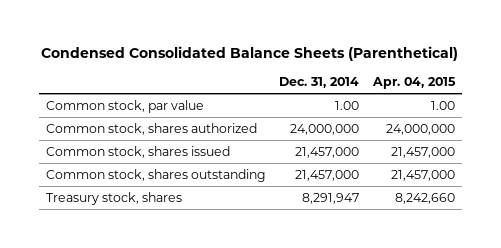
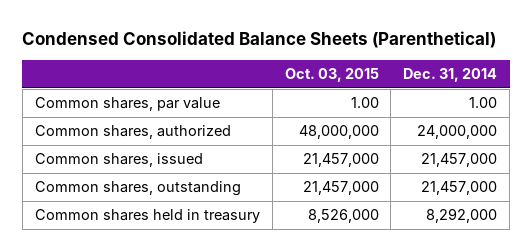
[372,77,457,90] Apr. 04, 2015 -> none
none -> [284,68,379,83] Oct. 03, 2015
[45,99,204,113] Common stock, par value -> [34,97,220,112] Common shares, par value
[45,122,257,135] Common stock, shares authorized -> [34,125,231,140] Common shares, authorized
[45,145,230,158] Common stock, shares issued -> [34,153,203,168] Common shares, issued
[45,168,266,182] Common stock, shares outstanding -> [34,181,241,197] Common shares, outstanding
[45,191,182,205] Treasury stock, shares -> [34,209,260,224] Common shares held in treasury
[302,192,360,204] 8,291,947 -> [426,208,498,224] 8,292,000

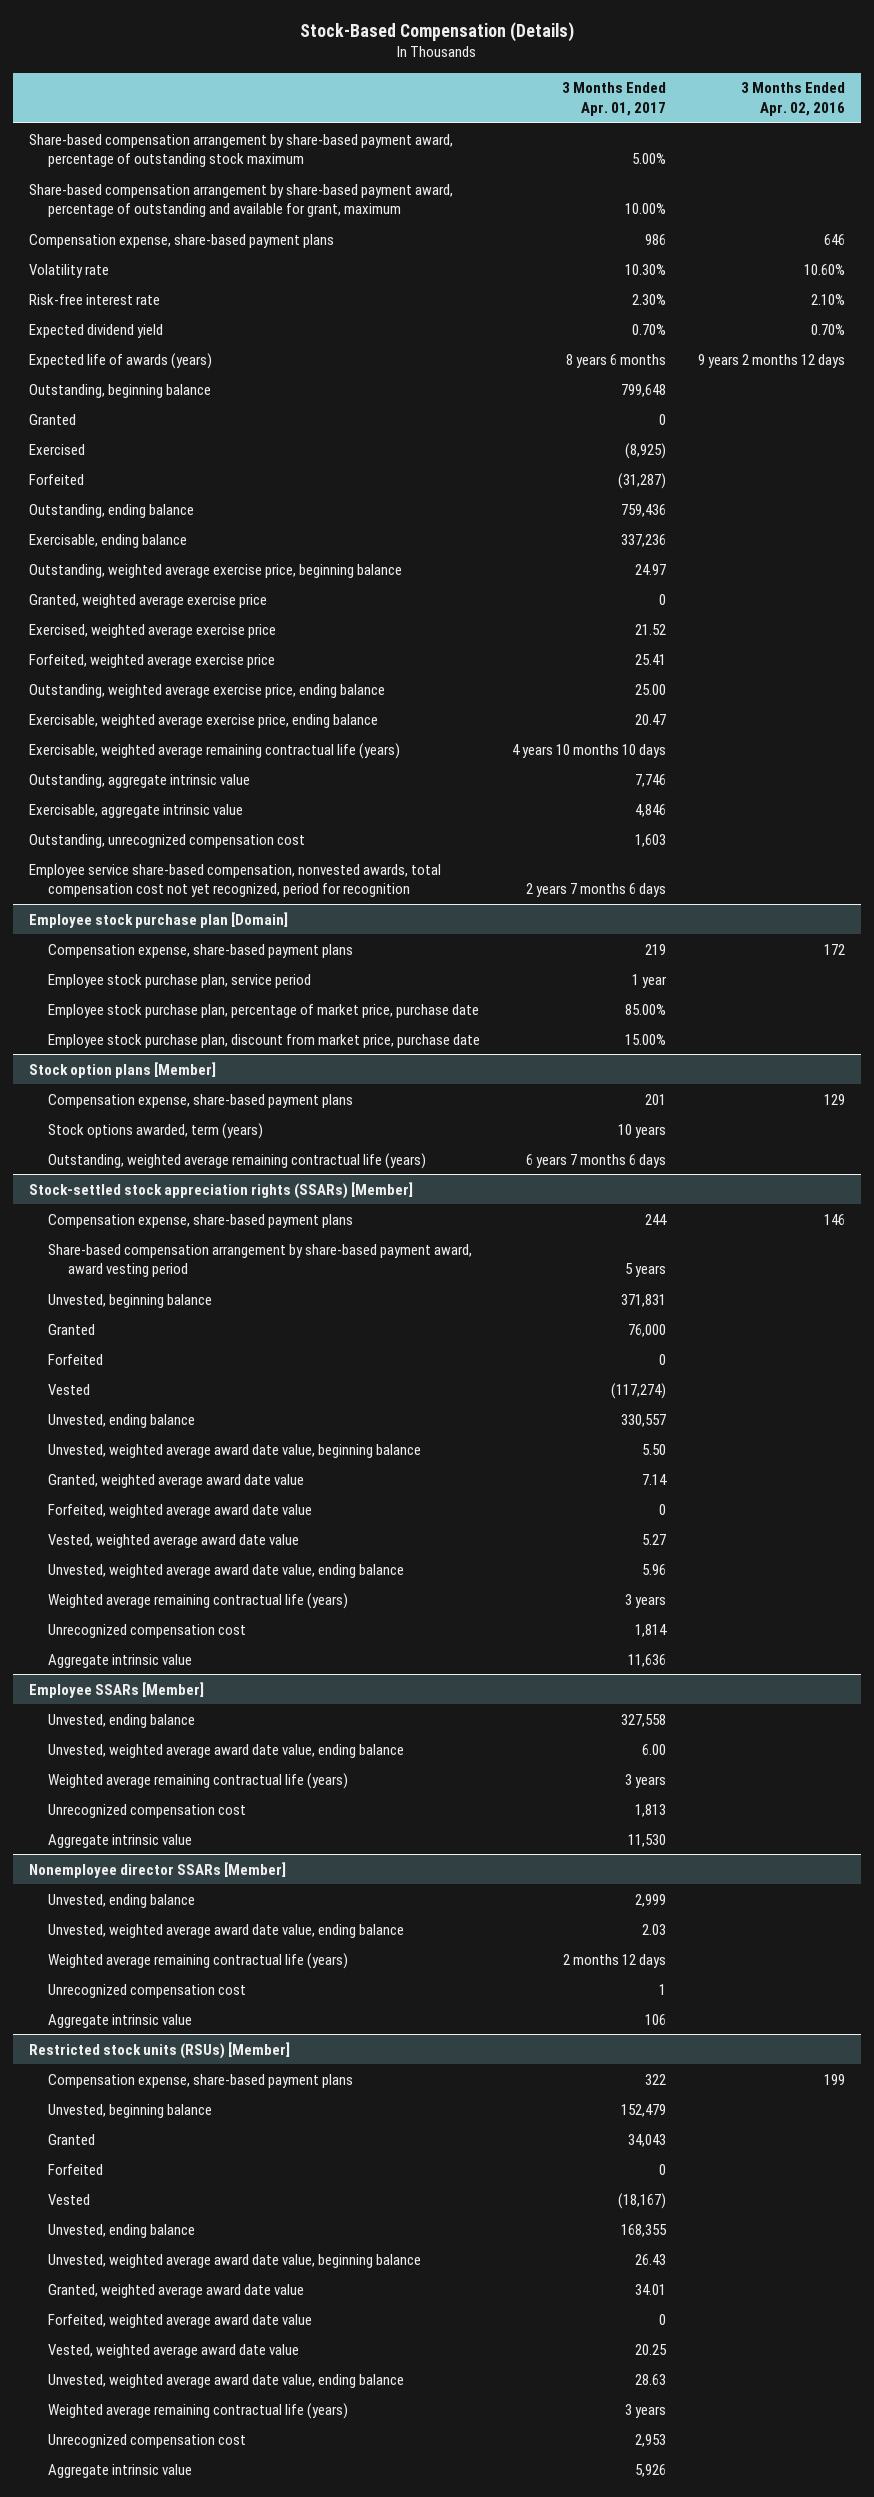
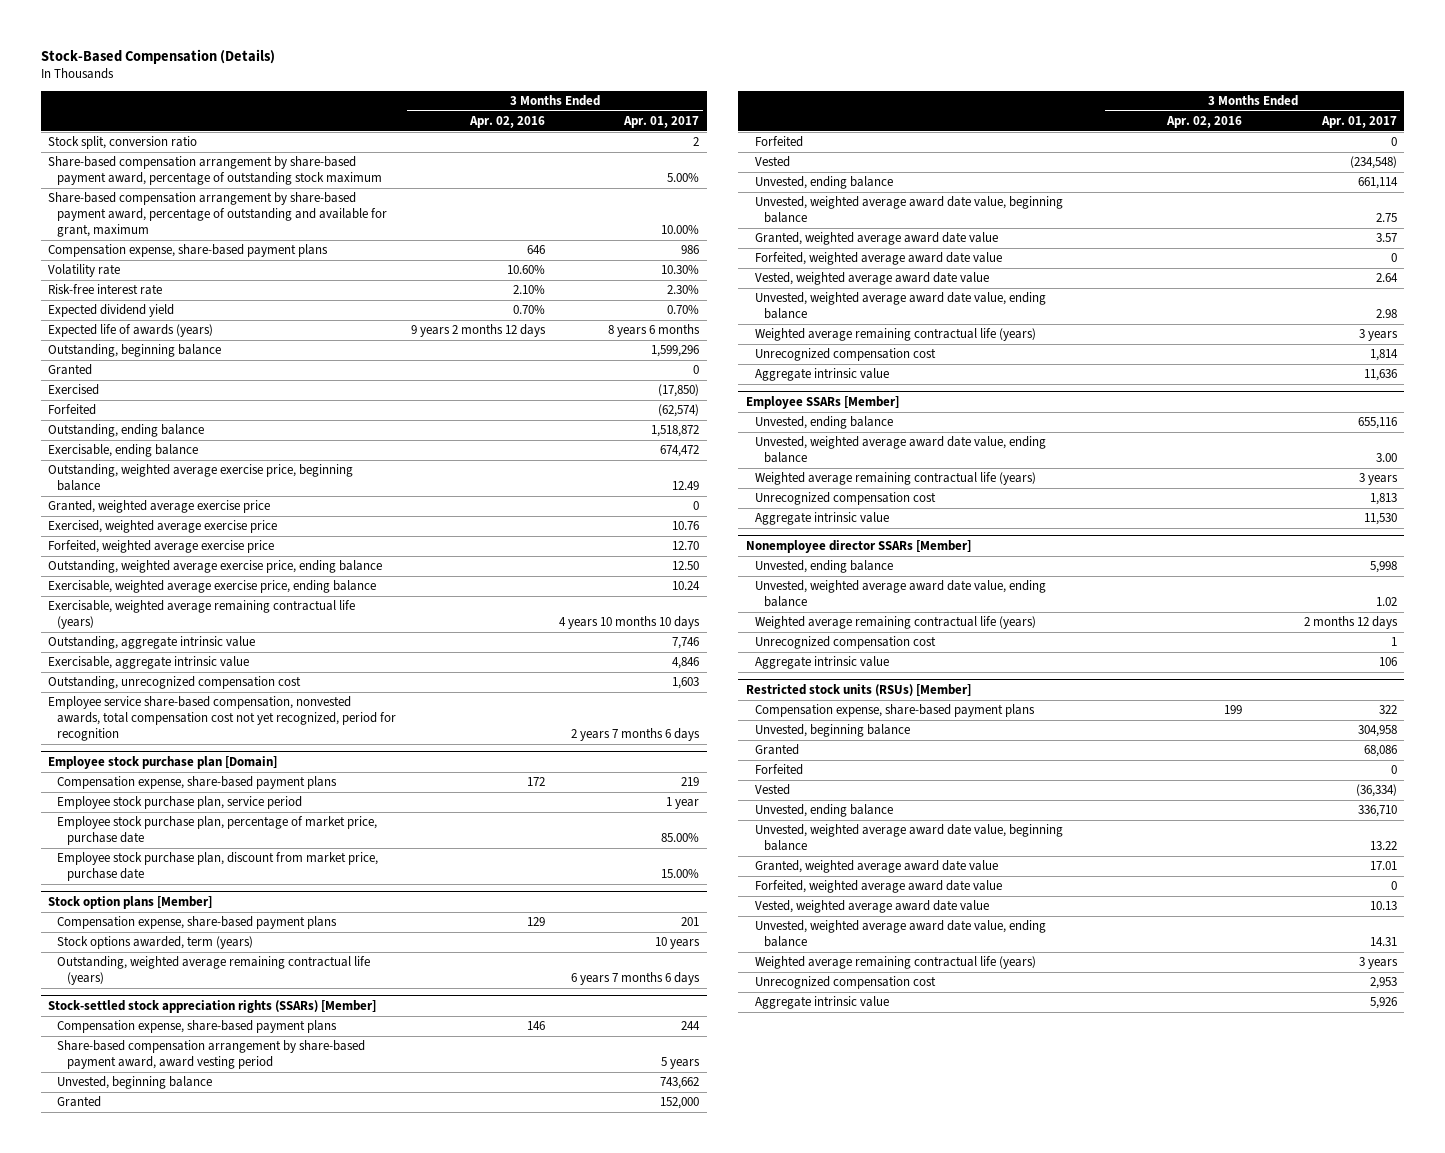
none -> [48,136,198,150] Stock split, conversion ratio
[621,383,667,397] 799,648 -> [651,345,700,358] 1,599,296
[625,442,667,459] (8,925) -> [658,384,700,398] (17,850)
[618,472,667,489] (31,287) -> [658,404,700,418] (62,574)
[621,503,667,517] 759,436 -> [651,425,700,438] 1,518,872
[621,533,667,547] 337,236 -> [660,445,700,458] 674,472
[635,563,667,575] 24.97 -> [672,481,700,491] 12.49
[635,623,667,635] 21.52 -> [672,521,700,531] 10.76
[635,653,667,665] 25.41 -> [672,541,700,551] 12.70
[635,683,667,695] 25.00 -> [672,561,700,571] 12.50
[635,713,667,725] 20.47 -> [672,581,701,591] 10.24
[621,1293,667,1307] 371,831 -> [660,1077,700,1090] 743,662
[628,1323,667,1337] 76,000 -> [660,1097,700,1110] 152,000
[611,1382,667,1399] (117,274) -> [1349,156,1397,170] (234,548)
[621,1413,667,1427] 330,557 -> [1357,177,1398,190] 661,114
[642,1443,667,1455] 5.50 -> [1375,213,1397,223] 2.75
[642,1473,668,1485] 7.14 -> [1375,233,1397,243] 3.57
[642,1533,667,1545] 5.27 -> [1375,273,1398,283] 2.64
[642,1563,667,1575] 5.96 -> [1375,309,1397,319] 2.98
[621,1713,667,1727] 327,558 -> [1357,417,1397,430] 655,116
[642,1743,667,1755] 6.00 -> [1375,453,1397,463] 3.00
[635,1893,667,1907] 2,999 -> [1369,561,1397,574] 5,998
[642,1923,667,1935] 2.03 -> [1375,597,1397,607] 1.02
[621,2103,667,2117] 152,479 -> [1357,725,1397,738] 304,958
[628,2133,667,2147] 34,043 -> [1363,745,1397,758] 68,086
[618,2192,667,2209] (18,167) -> [1355,784,1397,798] (36,334)
[621,2223,668,2237] 168,355 -> [1357,805,1397,818] 336,710
[635,2253,667,2265] 26.43 -> [1369,841,1397,851] 13.22
[635,2283,667,2295] 34.01 -> [1369,861,1397,871] 17.01
[635,2343,668,2355] 20.25 -> [1369,901,1397,911] 10.13
[635,2373,667,2385] 28.63 -> [1369,937,1397,947] 14.31

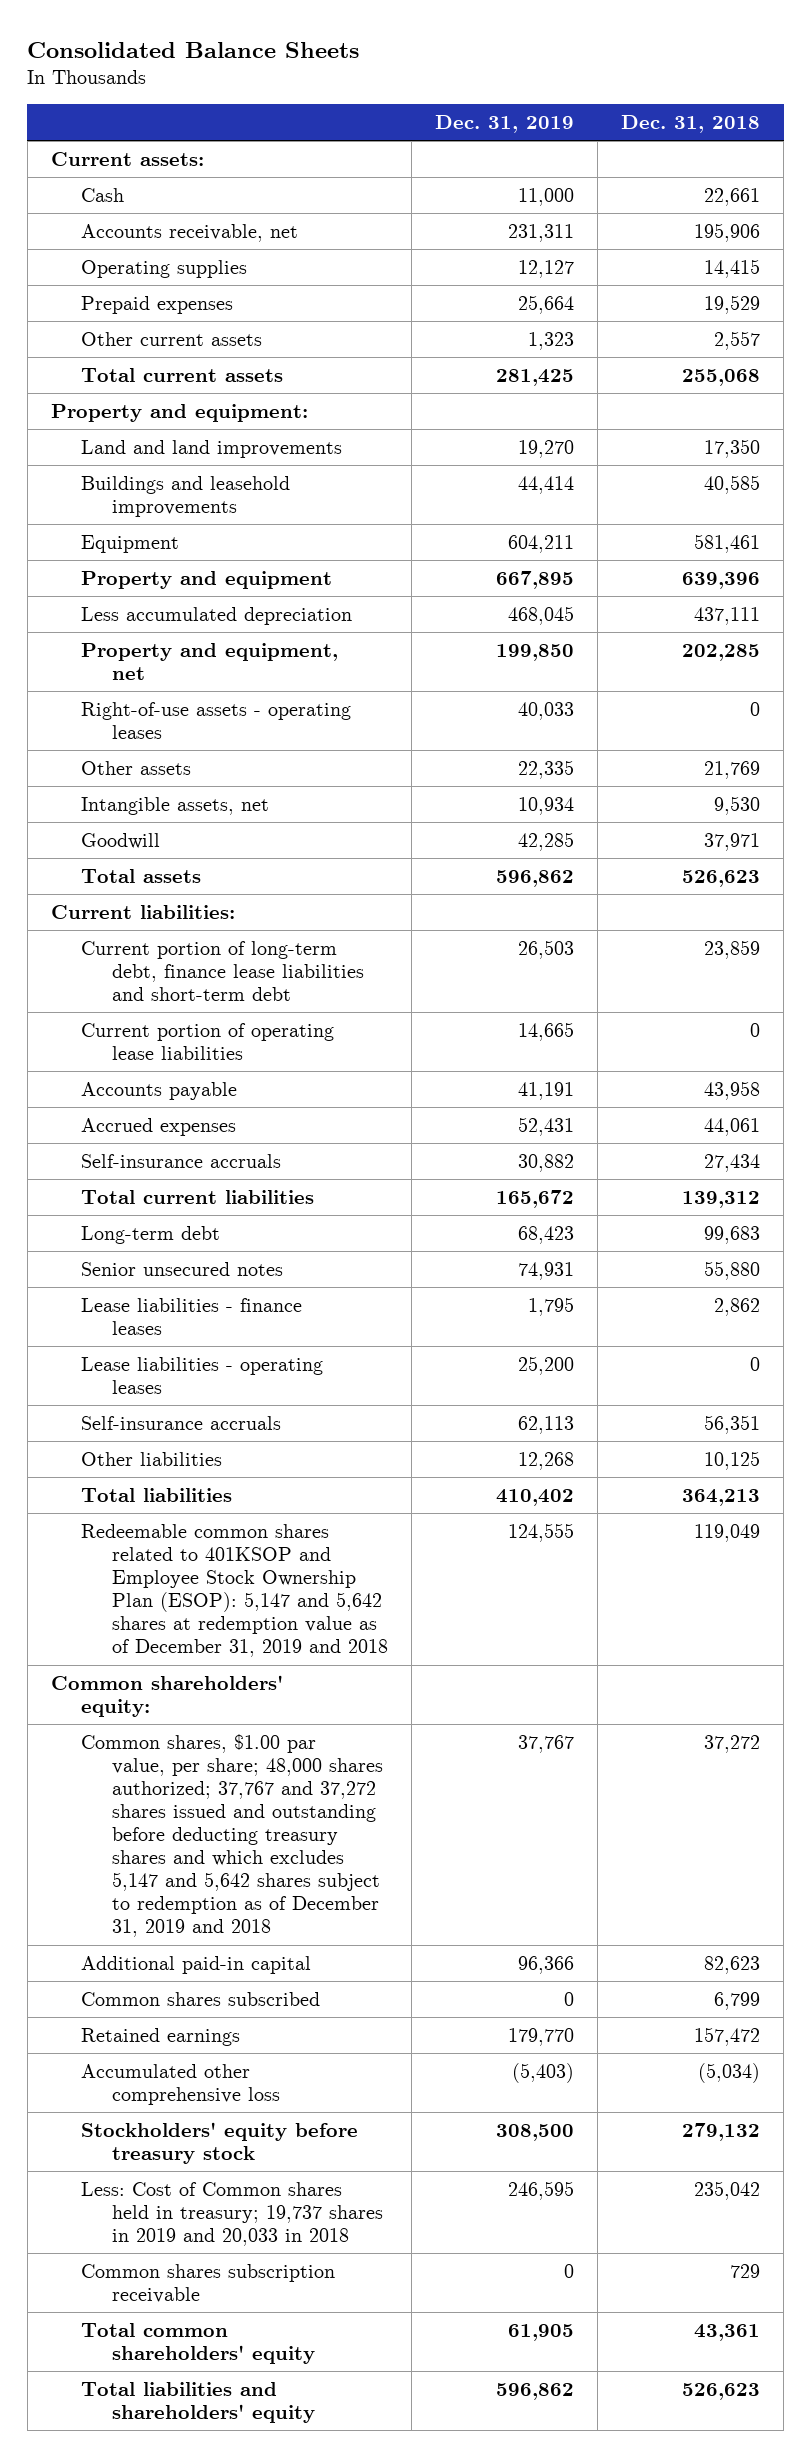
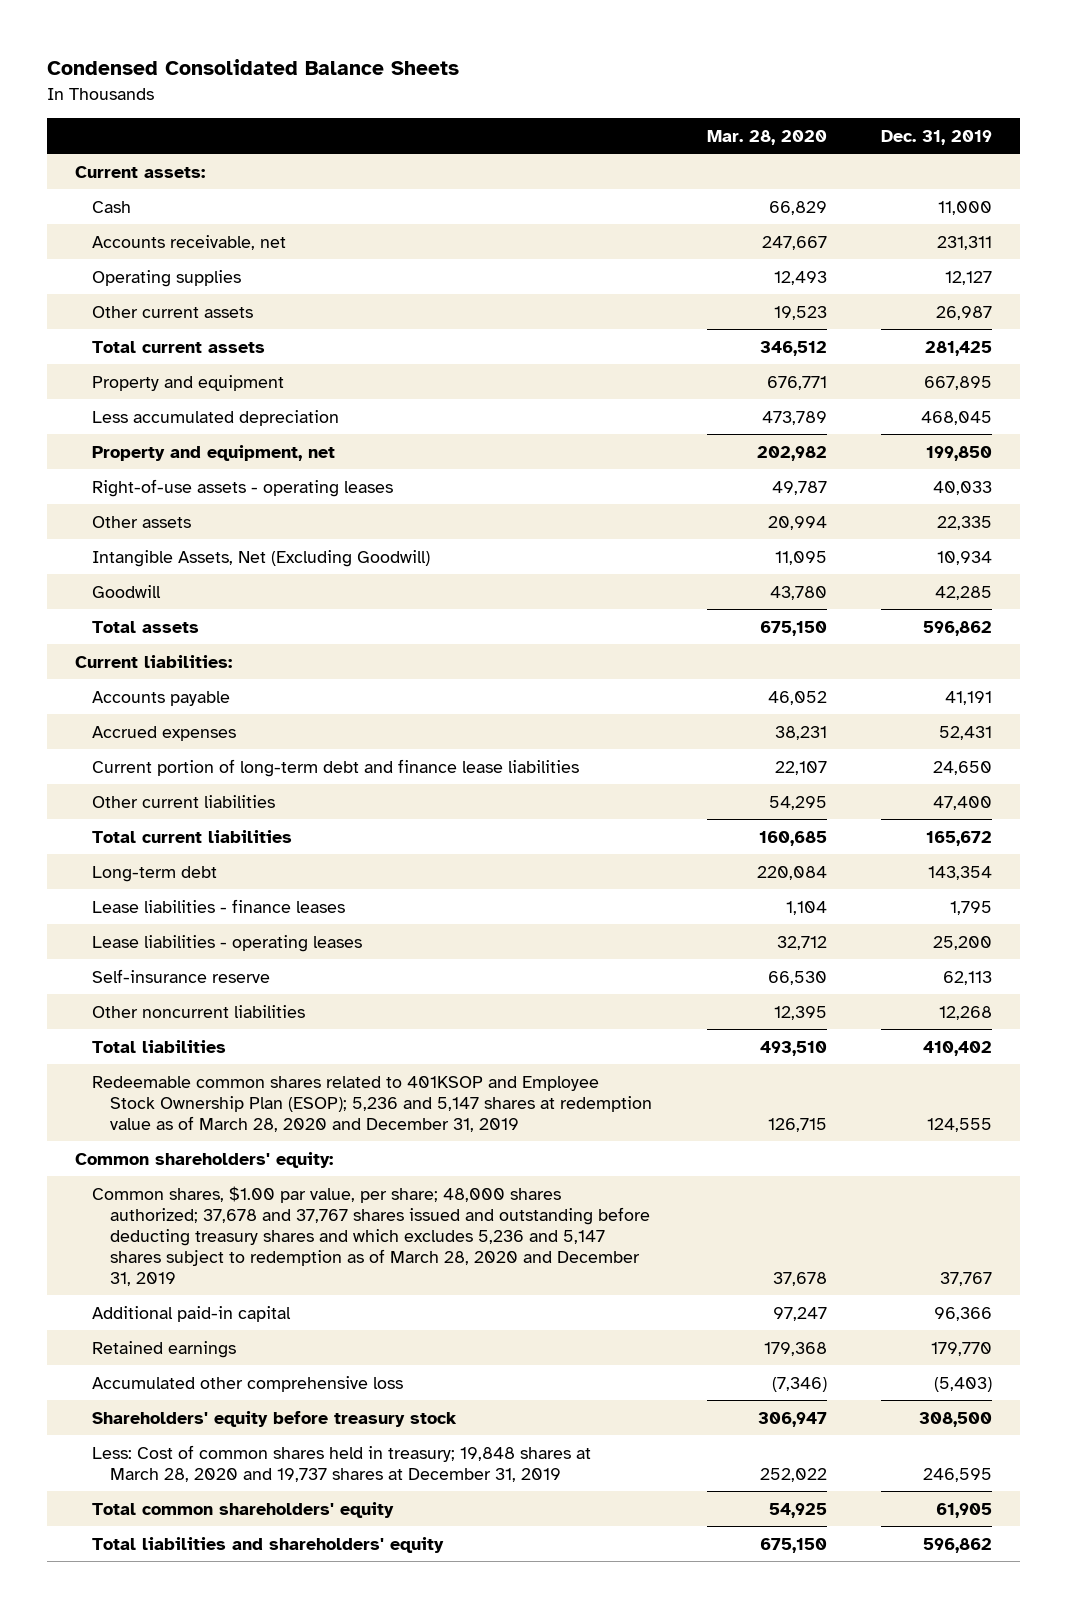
[27,41,360,58] Consolidated Balance Sheets -> [47,59,460,76] Condensed Consolidated Balance Sheets
[621,114,761,133] Dec. 31, 2018 -> none
none -> [706,129,827,145] Mar. 28, 2020
[81,295,234,314] Prepaid expenses -> none
[527,331,574,350] 1,323 -> [936,305,993,320] 26,987
[51,403,309,422] Property and equipment: -> none
[81,439,343,458] Land and land improvements -> none
[81,475,291,517] Buildings and leasehold improvements -> none
[81,534,180,553] Equipment -> none
[81,796,270,815] Intangible assets, net -> [92,549,431,567] Intangible Assets, Net (Excluding Goodwill)
[81,940,364,1002] Current portion of long-term debt, finance lease liabilities and short-term debt -> none
[81,1022,335,1060] Current portion of operating lease liabilities -> none
[81,1153,282,1168] Self-insurance accruals -> none
none -> [92,758,580,777] Current portion of long-term debt and finance lease liabilities
none -> [92,794,276,808] Other current liabilities
[81,1261,284,1276] Senior unsecured notes -> none
[517,1225,574,1244] 68,423 -> [928,865,993,880] 143,354
[81,1415,282,1430] Self-insurance accruals -> [92,968,271,983] Self-insurance reserve
[81,1451,223,1466] Other liabilities -> [92,1004,306,1018] Other noncurrent liabilities
[81,1523,388,1658] Redeemable common shares related to 401KSOP and Employee Stock Ownership Plan (ESOP): 5,147 and 5,642 shares at redemption value as of December 31, 2019 and 2018 -> [92,1075,652,1132] Redeemable common shares related to 401KSOP and Employee Stock Ownership Plan (ESOP); 5,236 and 5,147 shares at redemption value as of March 28, 2020 and December 31, 2019
[81,1733,383,1938] Common shares, $1.00 par value, per share; 48,000 shares authorized; 37,767 and 37,272 shares issued and outstanding before deducting treasury shares and which excludes 5,147 and 5,642 shares subject to redemption as of December 31, 2019 and 2018 -> [92,1185,650,1287] Common shares, $1.00 par value, per share; 48,000 shares authorized; 37,678 and 37,767 shares issued and outstanding before deducting treasury shares and which excludes 5,236 and 5,147 shares subject to redemption as of March 28, 2020 and December 31, 2019
[81,1991,321,2006] Common shares subscribed -> none
[81,2263,336,2303] Common shares subscription receivable -> none
[81,2121,359,2164] Stockholders' equity before treasury stock -> [92,1410,458,1427] Shareholders' equity before treasury stock
[81,2181,383,2247] Less: Cost of Common shares held in treasury; 19,737 shares in 2019 and 20,033 in 2018 -> [92,1444,592,1482] Less: Cost of common shares held in treasury; 19,848 shares at March 28, 2020 and 19,737 shares at December 31, 2019

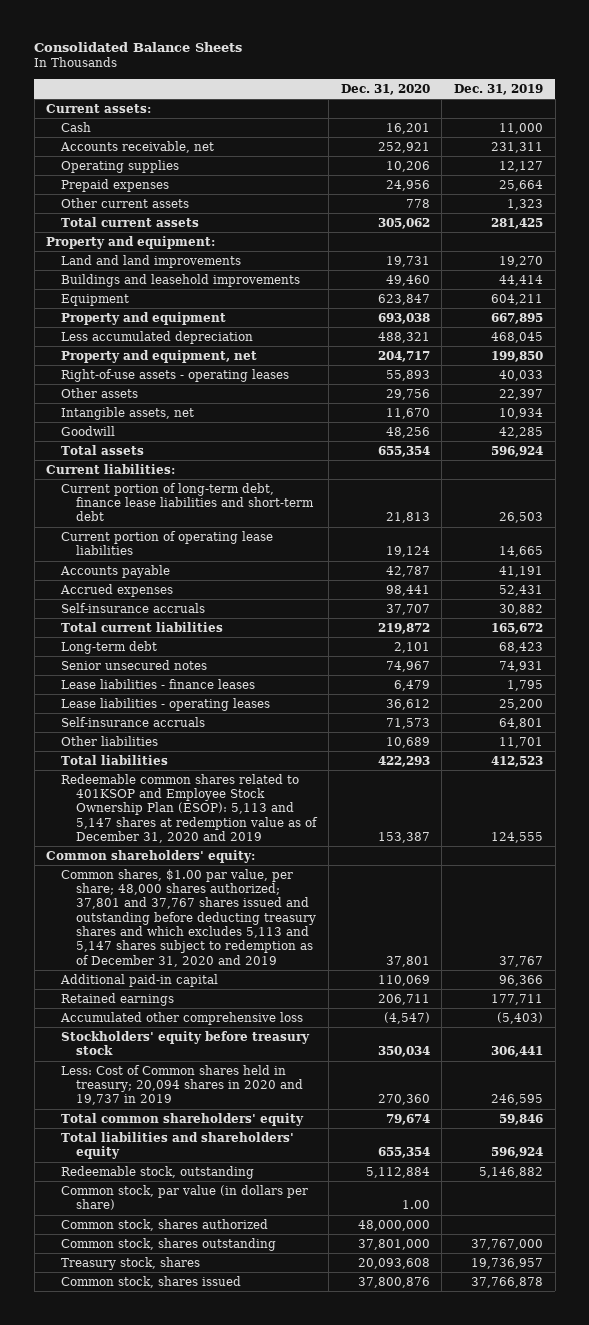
[47,59,460,76] Condensed Consolidated Balance Sheets -> [34,41,243,52] Consolidated Balance Sheets
[706,129,827,145] Mar. 28, 2020 -> none
none -> [340,83,430,95] Dec. 31, 2020
none -> [61,178,170,192] Prepaid expenses
[936,305,993,320] 26,987 -> [507,198,544,210] 1,323
none -> [46,235,216,249] Property and equipment:
none -> [61,254,242,268] Land and land improvements
none -> [61,273,301,287] Buildings and leasehold improvements
none -> [61,293,130,306] Equipment
[937,515,993,530] 22,335 -> [499,388,544,400] 22,397
[92,549,431,567] Intangible Assets, Net (Excluding Goodwill) -> [61,406,195,420] Intangible assets, net
[923,620,993,636] 596,862 -> [491,445,544,457] 596,924
none -> [61,482,315,522] Current portion of long-term debt, finance lease liabilities and short-term debt
none -> [61,530,274,556] Current portion of operating lease liabilities
[92,758,580,777] Current portion of long-term debt and finance lease liabilities -> none
[92,794,276,808] Other current liabilities -> none
none -> [61,602,206,613] Self-insurance accruals
[928,865,993,880] 143,354 -> [499,641,544,653] 68,423
none -> [61,659,208,670] Senior unsecured notes
[92,968,271,983] Self-insurance reserve -> [61,716,206,727] Self-insurance accruals
[943,970,993,985] 62,113 -> [499,717,544,729] 64,801
[92,1004,306,1018] Other noncurrent liabilities -> [61,735,159,746] Other liabilities
[939,1005,993,1020] 12,268 -> [499,736,544,748] 11,701
[923,1040,993,1056] 410,402 -> [491,755,544,767] 412,523
[92,1075,652,1132] Redeemable common shares related to 401KSOP and Employee Stock Ownership Plan (ESOP); 5,236 and 5,147 shares at redemption value as of March 28, 2020 and December 31, 2019 -> [61,773,319,844] Redeemable common shares related to 401KSOP and Employee Stock Ownership Plan (ESOP): 5,113 and 5,147 shares at redemption value as of December 31, 2020 and 2019
[92,1185,650,1287] Common shares, $1.00 par value, per share; 48,000 shares authorized; 37,678 and 37,767 shares issued and outstanding before deducting treasury shares and which excludes 5,236 and 5,147 shares subject to redemption as of March 28, 2020 and December 31, 2019 -> [61,868,317,967] Common shares, $1.00 par value, per share; 48,000 shares authorized; 37,801 and 37,767 shares issued and outstanding before deducting treasury shares and which excludes 5,113 and 5,147 shares subject to redemption as of December 31, 2020 and 2019
[931,1341,993,1356] 179,770 -> [491,993,544,1005] 177,711
[92,1410,458,1427] Shareholders' equity before treasury stock -> [61,1030,311,1056] Stockholders' equity before treasury stock
[919,1411,993,1427] 308,500 -> [491,1046,544,1058] 306,441
[92,1444,592,1482] Less: Cost of common shares held in treasury; 19,848 shares at March 28, 2020 and 19,737 shares at December 31, 2019 -> [61,1064,304,1106] Less: Cost of Common shares held in treasury; 20,094 shares in 2020 and 19,737 in 2019
[936,1502,993,1518] 61,905 -> [499,1113,544,1125] 59,846
[923,1537,993,1553] 596,862 -> [491,1147,544,1159] 596,924
none -> [61,1165,255,1179] Redeemable stock, outstanding
none -> [61,1184,309,1211] Common stock, par value (in dollars per share)
none -> [61,1218,269,1231] Common stock, shares authorized
none -> [61,1237,277,1251] Common stock, shares outstanding
none -> [61,1256,201,1270] Treasury stock, shares
none -> [61,1275,242,1288] Common stock, shares issued

